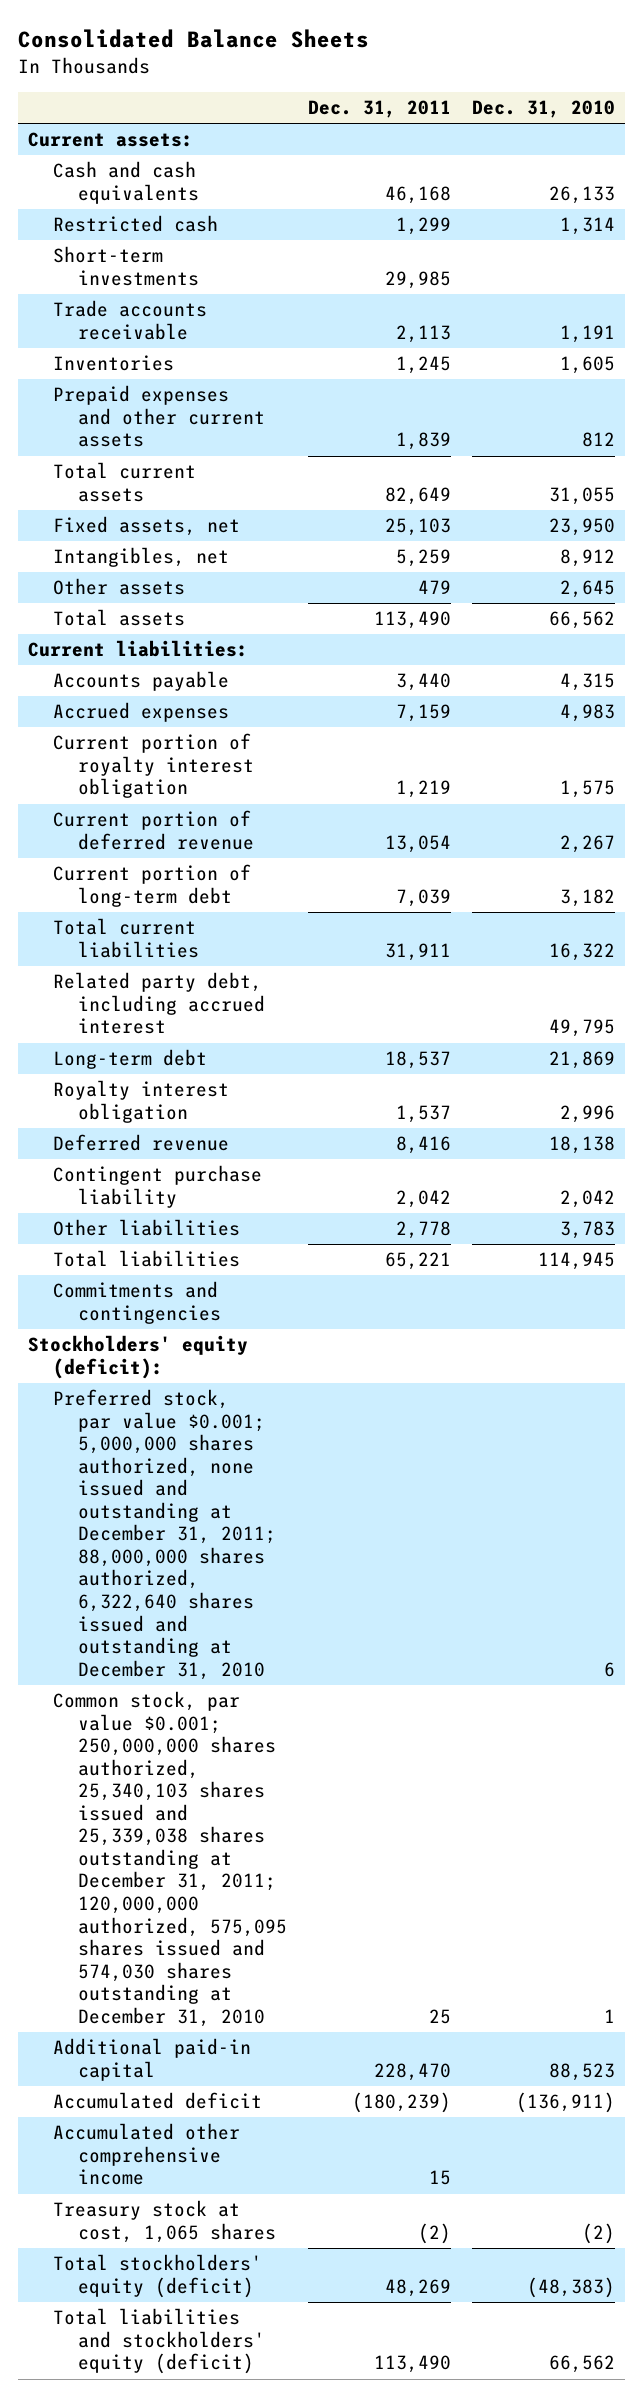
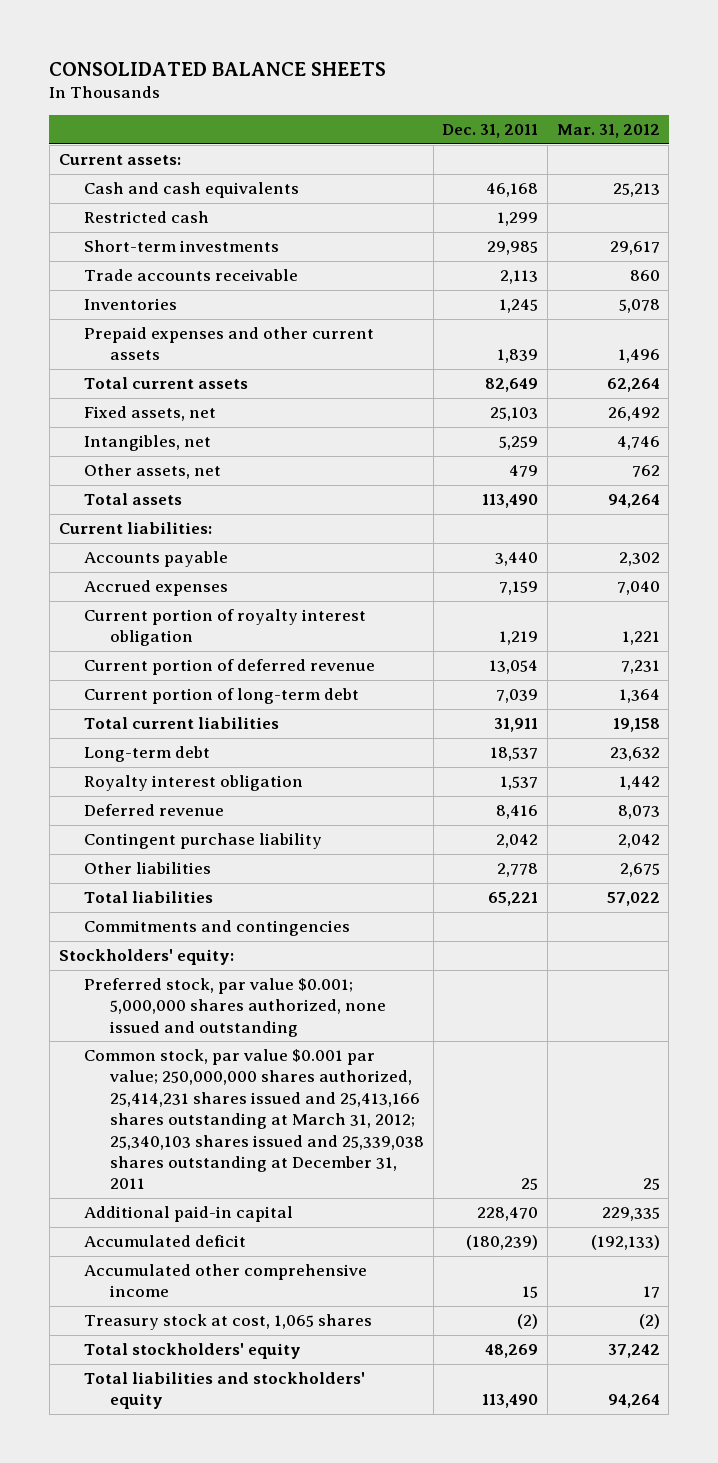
[17,29,369,49] Consolidated Balance Sheets -> [49,61,387,76] CONSOLIDATED BALANCE SHEETS
[471,100,615,119] Dec. 31, 2010 -> none
none -> [556,124,660,139] Mar. 31, 2012
[52,578,185,596] Other assets -> [84,464,222,480] Other assets, net
[52,972,265,1035] Related party debt, including accrued interest -> none
[28,1335,249,1379] Stockholders' equity (deficit): -> [58,949,234,966] Stockholders' equity:
[52,1389,276,1680] Preferred stock, par value $0.001; 5,000,000 shares authorized, none issued and outstanding at December 31, 2011; 88,000,000 shares authorized, 6,322,640 shares issued and outstanding at December 31, 2010 -> [84,978,387,1037] Preferred stock, par value $0.001; 5,000,000 shares authorized, none issued and outstanding
[52,1691,287,2027] Common stock, par value $0.001; 250,000,000 shares authorized, 25,340,103 shares issued and 25,339,038 shares outstanding at December 31, 2011; 120,000,000 authorized, 575,095 shares issued and 574,030 shares outstanding at December 31, 2010 -> [84,1049,425,1190] Common stock, par value $0.001 par value; 250,000,000 shares authorized, 25,414,231 shares issued and 25,413,166 shares outstanding at March 31, 2012; 25,340,103 shares issued and 25,339,038 shares outstanding at December 31, 2011
[52,2254,262,2298] Total stockholders' equity (deficit) -> [84,1343,302,1360] Total stockholders' equity
[52,2308,265,2375] Total liabilities and stockholders' equity (deficit) -> [84,1372,366,1410] Total liabilities and stockholders' equity

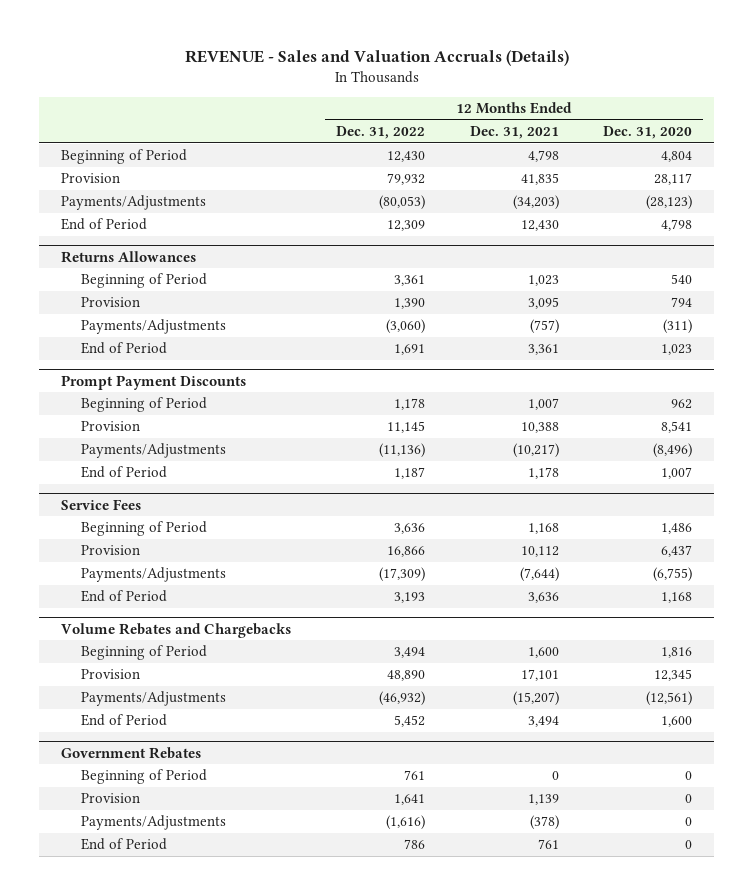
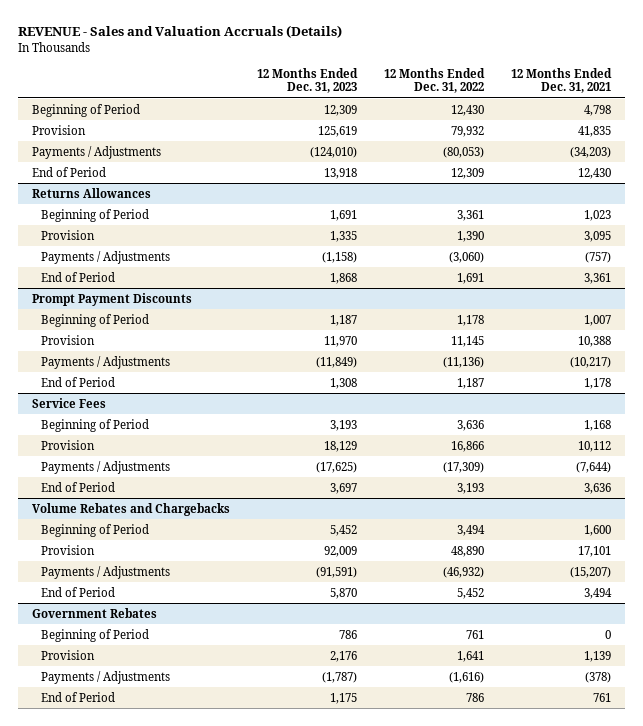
[603,126,693,140] Dec. 31, 2020 -> none
none -> [257,67,359,94] 12 Months Ended Dec. 31, 2023
[61,195,207,211] Payments/Adjustments -> [31,145,161,159] Payments / Adjustments
[81,319,227,335] Payments/Adjustments -> [40,250,170,264] Payments / Adjustments
[81,443,227,459] Payments/Adjustments -> [40,355,170,369] Payments / Adjustments
[81,567,227,583] Payments/Adjustments -> [40,460,170,474] Payments / Adjustments
[81,691,227,707] Payments/Adjustments -> [40,565,170,579] Payments / Adjustments
[81,815,227,831] Payments/Adjustments -> [40,670,170,684] Payments / Adjustments

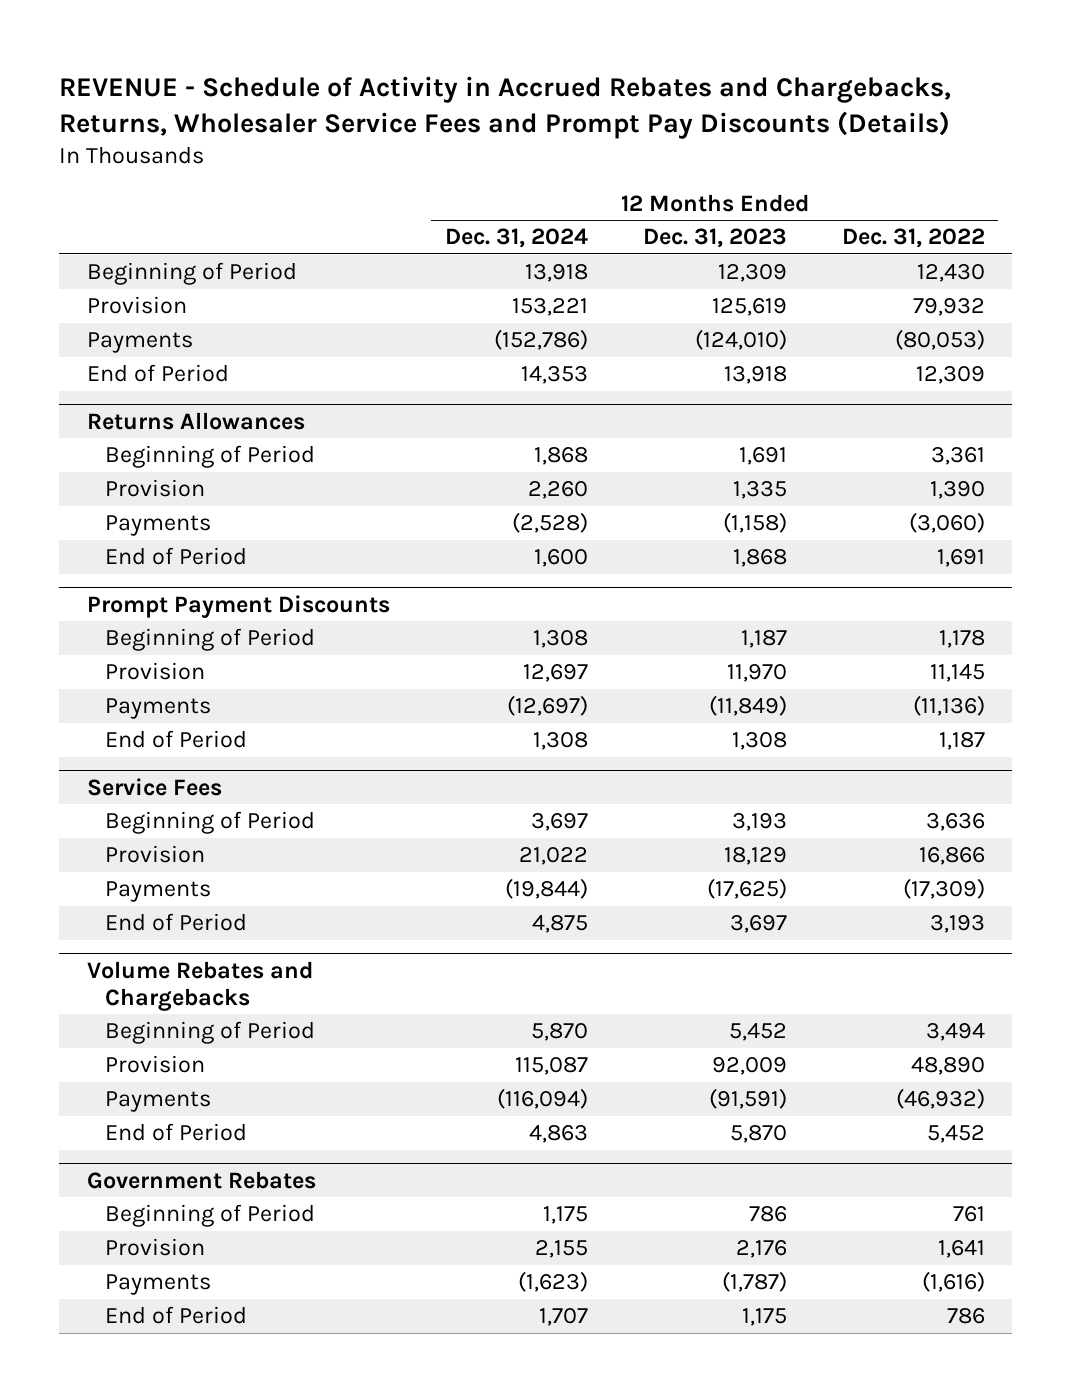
[18,25,343,39] REVENUE - Sales and Valuation Accruals (Details) -> [59,75,952,139] REVENUE - Schedule of Activity in Accrued Rebates and Chargebacks, Returns, Wholesaler Service Fees and Prompt Pay Discounts (Details)
[511,67,613,94] 12 Months Ended Dec. 31, 2021 -> none
none -> [444,228,588,249] Dec. 31, 2024
[31,145,161,159] Payments / Adjustments -> [86,332,193,354] Payments
[40,250,170,264] Payments / Adjustments -> [105,515,212,537] Payments
[40,355,170,369] Payments / Adjustments -> [105,698,212,720] Payments
[40,460,170,474] Payments / Adjustments -> [105,881,212,903] Payments
[40,565,170,579] Payments / Adjustments -> [105,1091,212,1113] Payments
[40,670,170,684] Payments / Adjustments -> [105,1274,212,1296] Payments

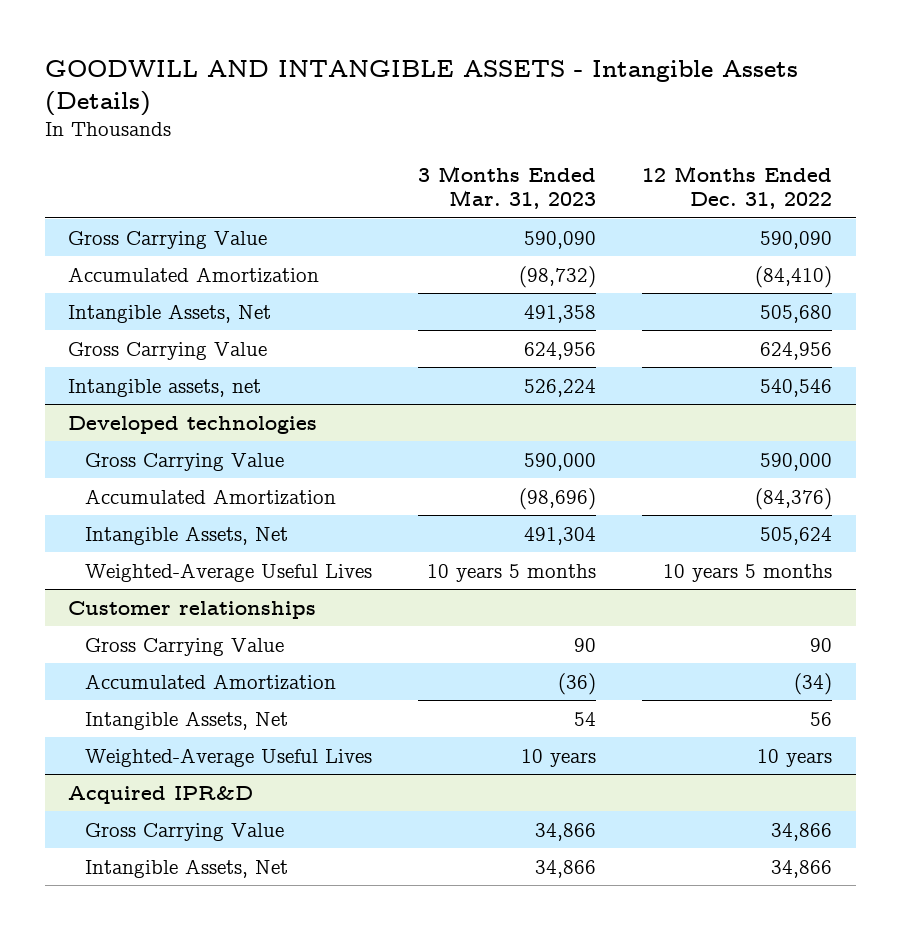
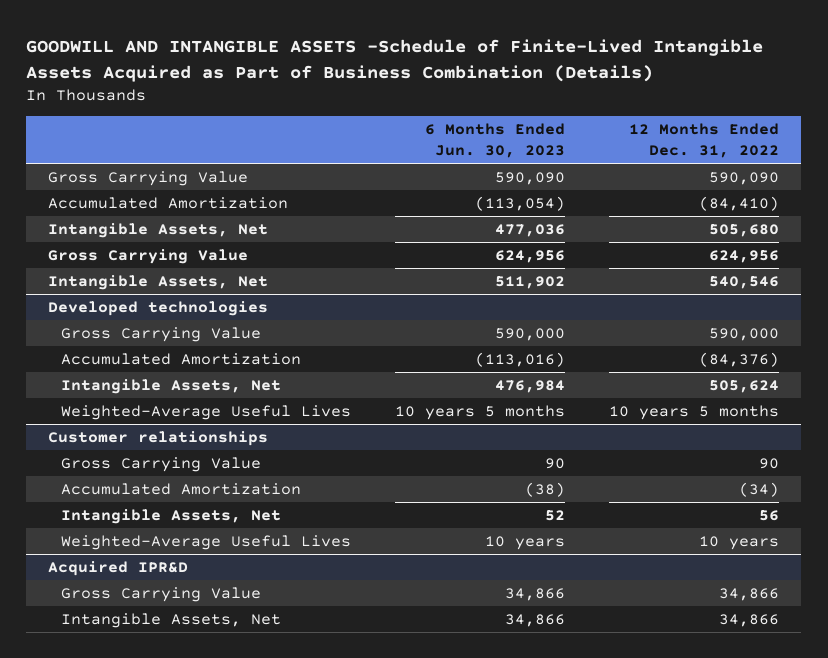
[45,60,799,116] GOODWILL AND INTANGIBLE ASSETS - Intangible Assets (Details) -> [26,38,764,82] GOODWILL AND INTANGIBLE ASSETS -Schedule of Finite-Lived Intangible Assets Acquired as Part of Business Combination (Details)
[418,166,597,210] 3 Months Ended Mar. 31, 2023 -> none
none -> [424,123,565,159] 6 Months Ended Jun. 30, 2023
[68,378,262,397] Intangible assets, net -> [48,274,269,290] Intangible Assets, Net

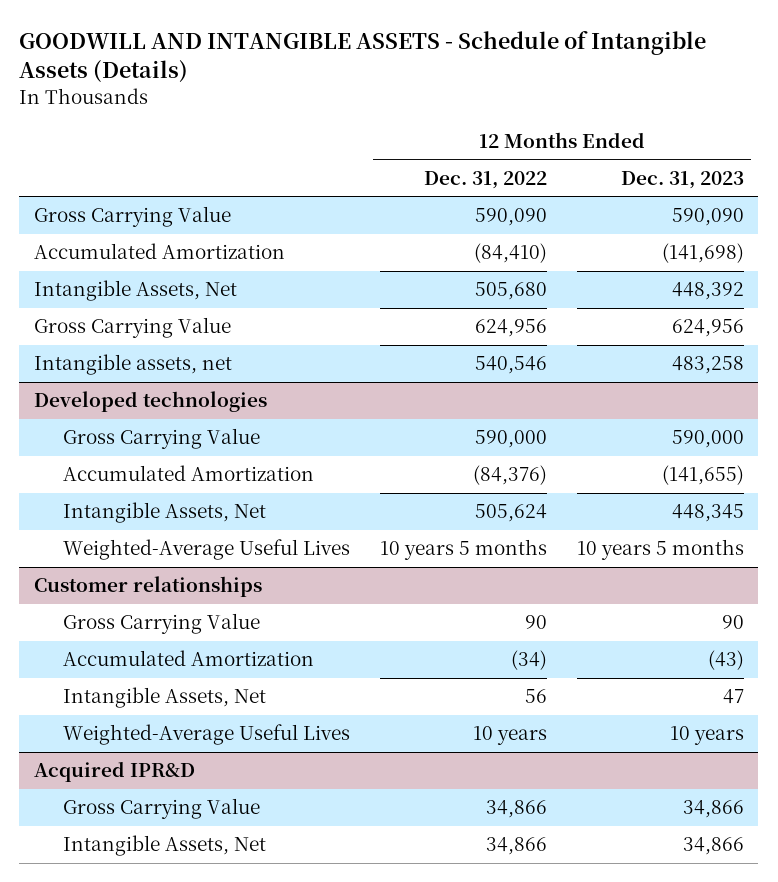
[26,38,764,82] GOODWILL AND INTANGIBLE ASSETS -Schedule of Finite-Lived Intangible Assets Acquired as Part of Business Combination (Details) -> [19,30,707,84] GOODWILL AND INTANGIBLE ASSETS - Schedule of Intangible Assets (Details)
[424,123,565,159] 6 Months Ended Jun. 30, 2023 -> none
none -> [620,170,744,189] Dec. 31, 2023
[48,274,269,290] Intangible Assets, Net -> [34,354,233,376] Intangible assets, net

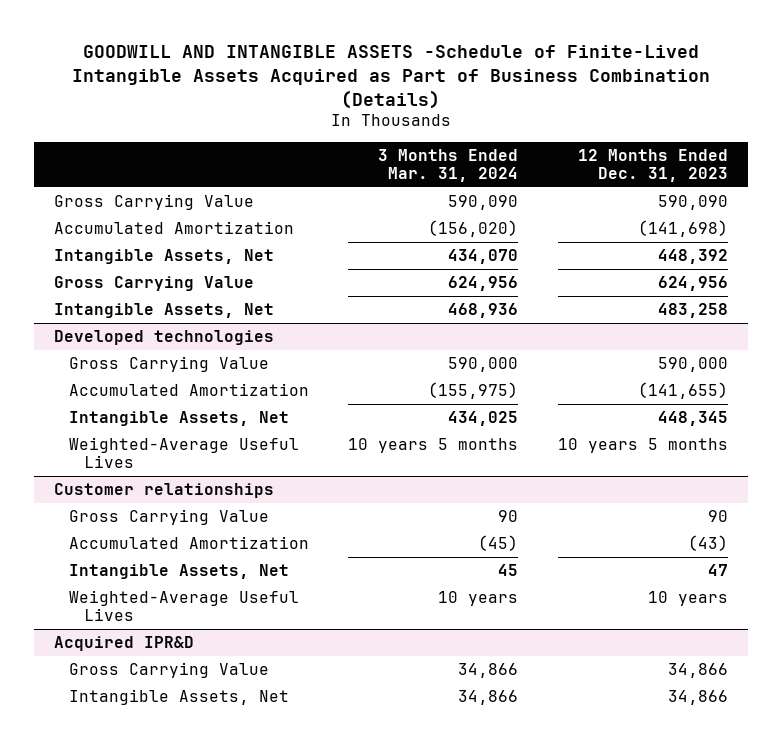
[19,30,707,84] GOODWILL AND INTANGIBLE ASSETS - Schedule of Intangible Assets (Details) -> [71,44,710,109] GOODWILL AND INTANGIBLE ASSETS -Schedule of Finite-Lived Intangible Assets Acquired as Part of Business Combination (Details)
[424,170,548,189] Dec. 31, 2022 -> none
none -> [378,148,519,182] 3 Months Ended Mar. 31, 2024
[34,354,233,376] Intangible assets, net -> [53,303,274,319] Intangible Assets, Net

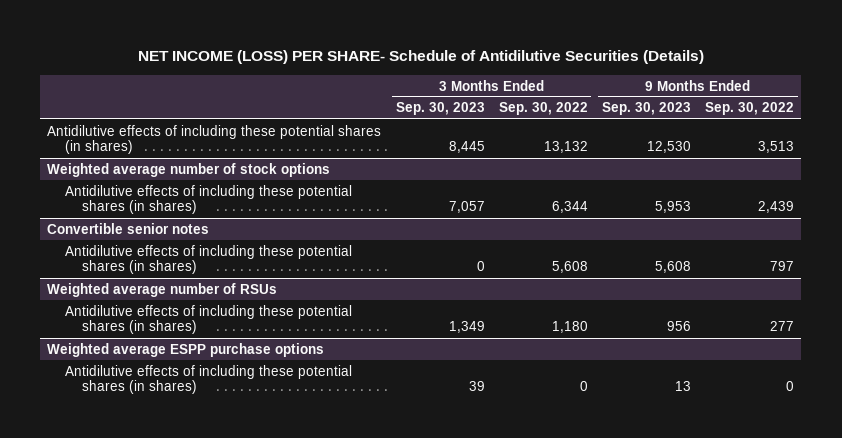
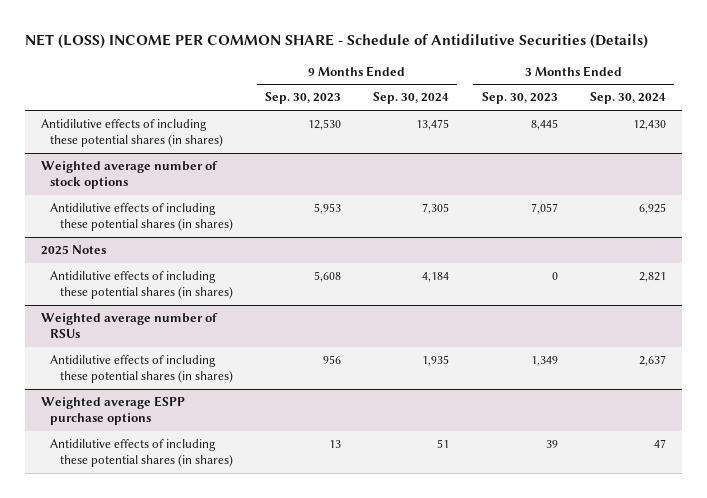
[137,50,704,65] NET INCOME (LOSS) PER SHARE- Schedule of Antidilutive Securities (Details) -> [24,34,648,50] NET (LOSS) INCOME PER COMMON SHARE - Schedule of Antidilutive Securities (Details)
[498,102,588,116] Sep. 30, 2022 -> none
[705,102,795,116] Sep. 30, 2022 -> none
none -> [373,92,450,105] Sep. 30, 2024
none -> [589,92,666,105] Sep. 30, 2024
[47,222,210,234] Convertible senior notes -> [40,245,106,256] 2025 Notes

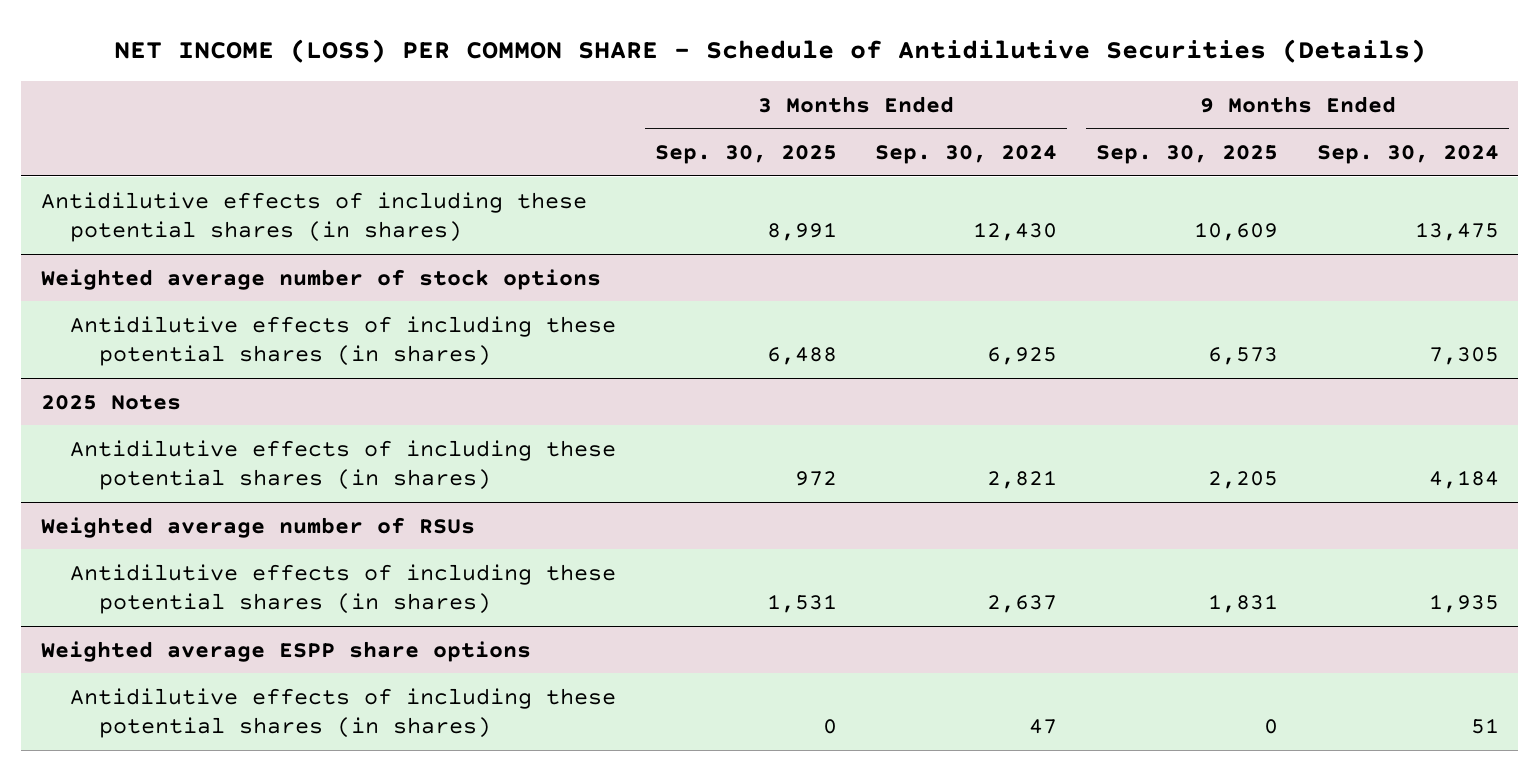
[24,34,648,50] NET (LOSS) INCOME PER COMMON SHARE - Schedule of Antidilutive Securities (Details) -> [113,38,1426,63] NET INCOME (LOSS) PER COMMON SHARE - Schedule of Antidilutive Securities (Details)
[265,92,342,105] Sep. 30, 2023 -> none
[481,92,558,105] Sep. 30, 2023 -> none
none -> [654,145,837,165] Sep. 30, 2025
none -> [1096,145,1279,165] Sep. 30, 2025
[40,396,185,426] Weighted average ESPP purchase options -> [40,640,531,662] Weighted average ESPP share options

